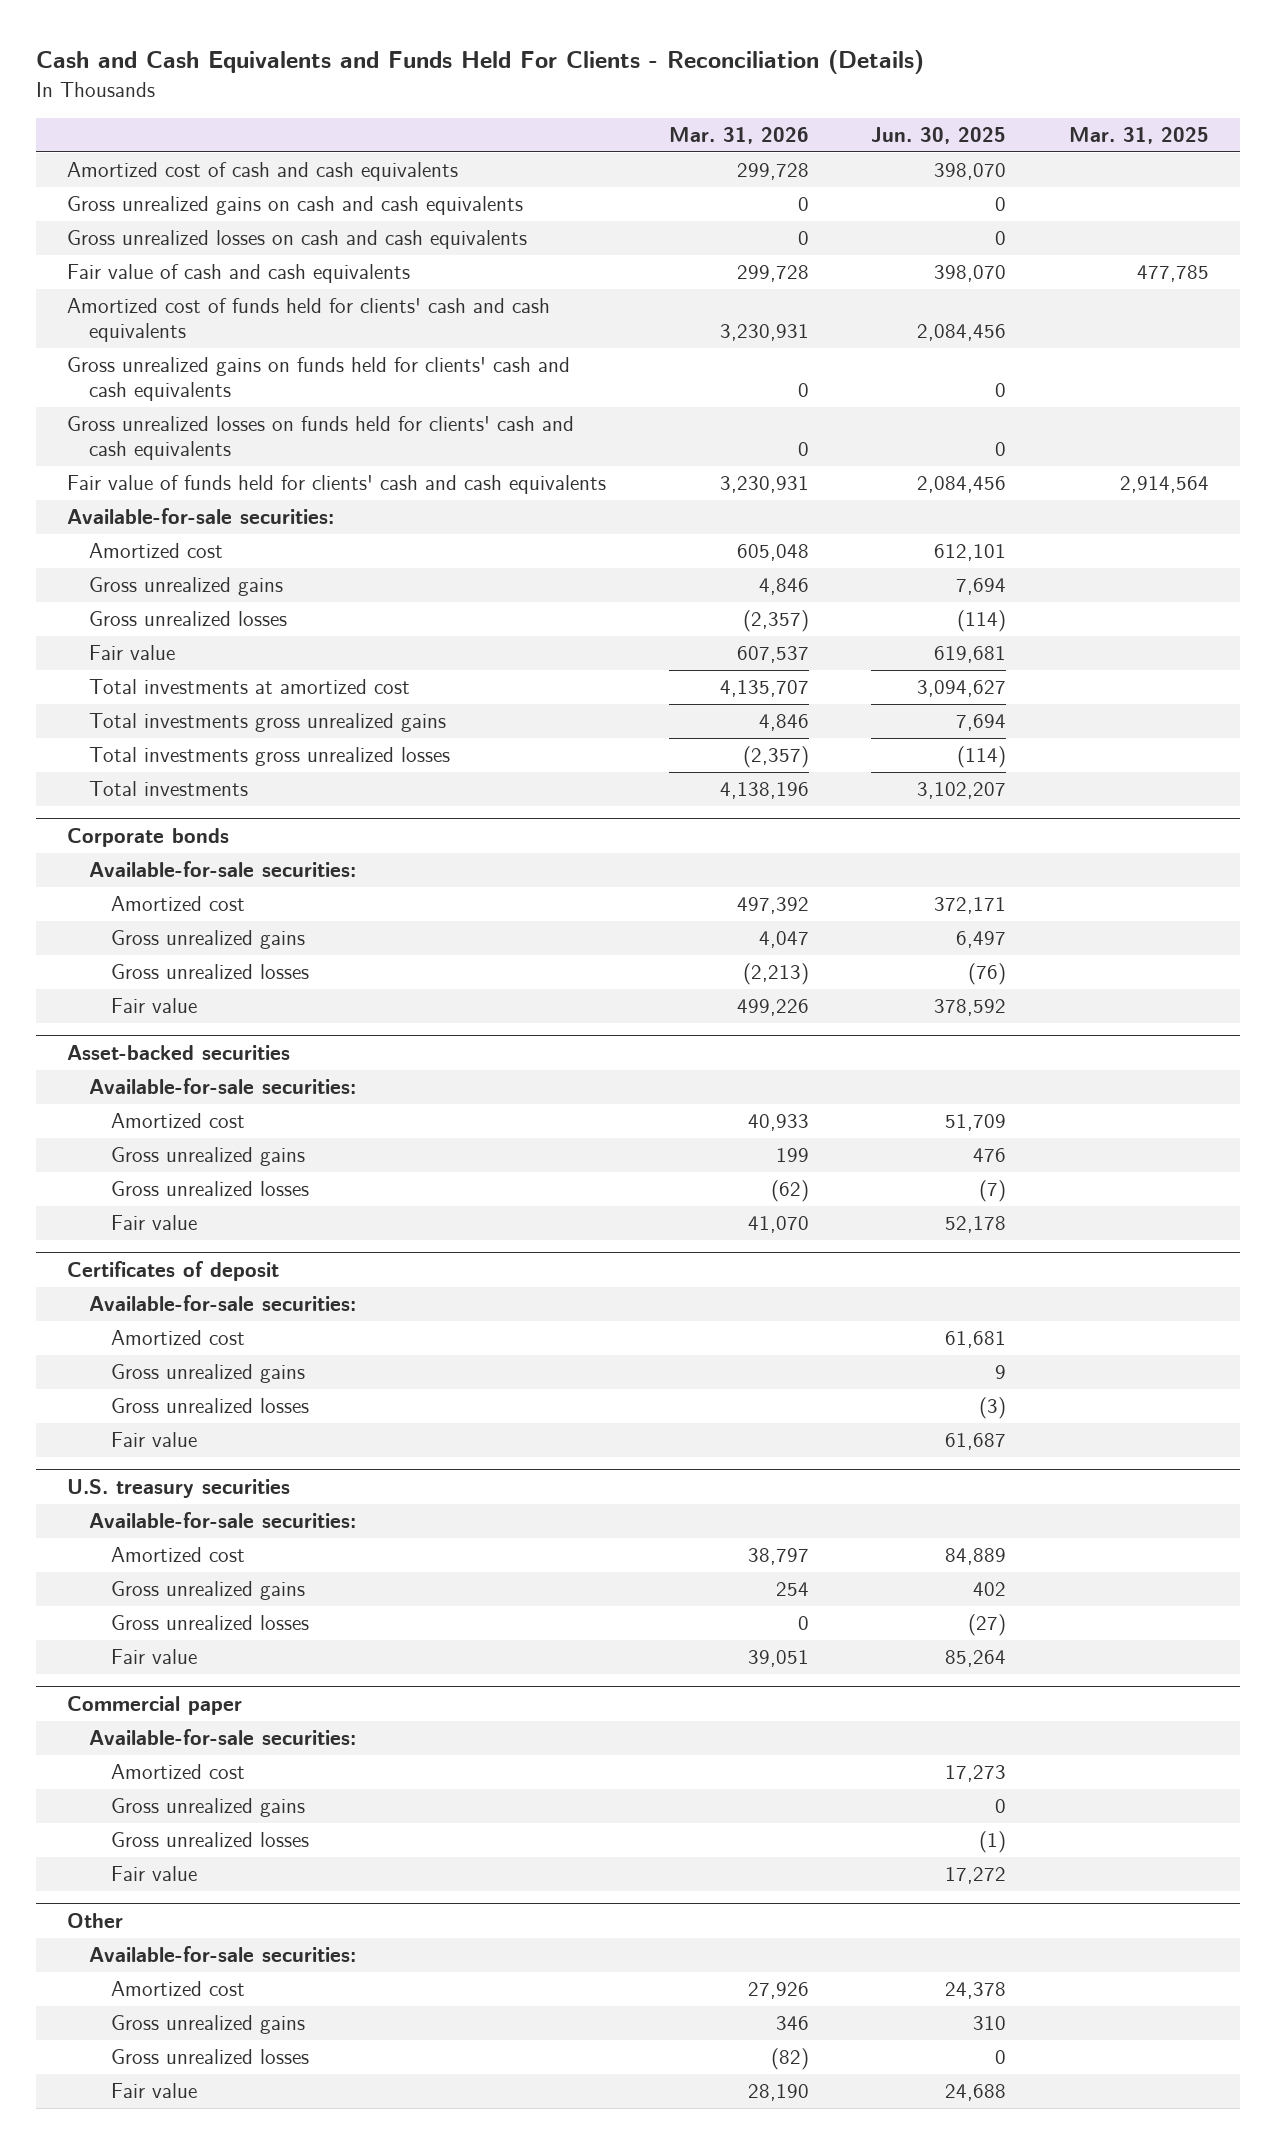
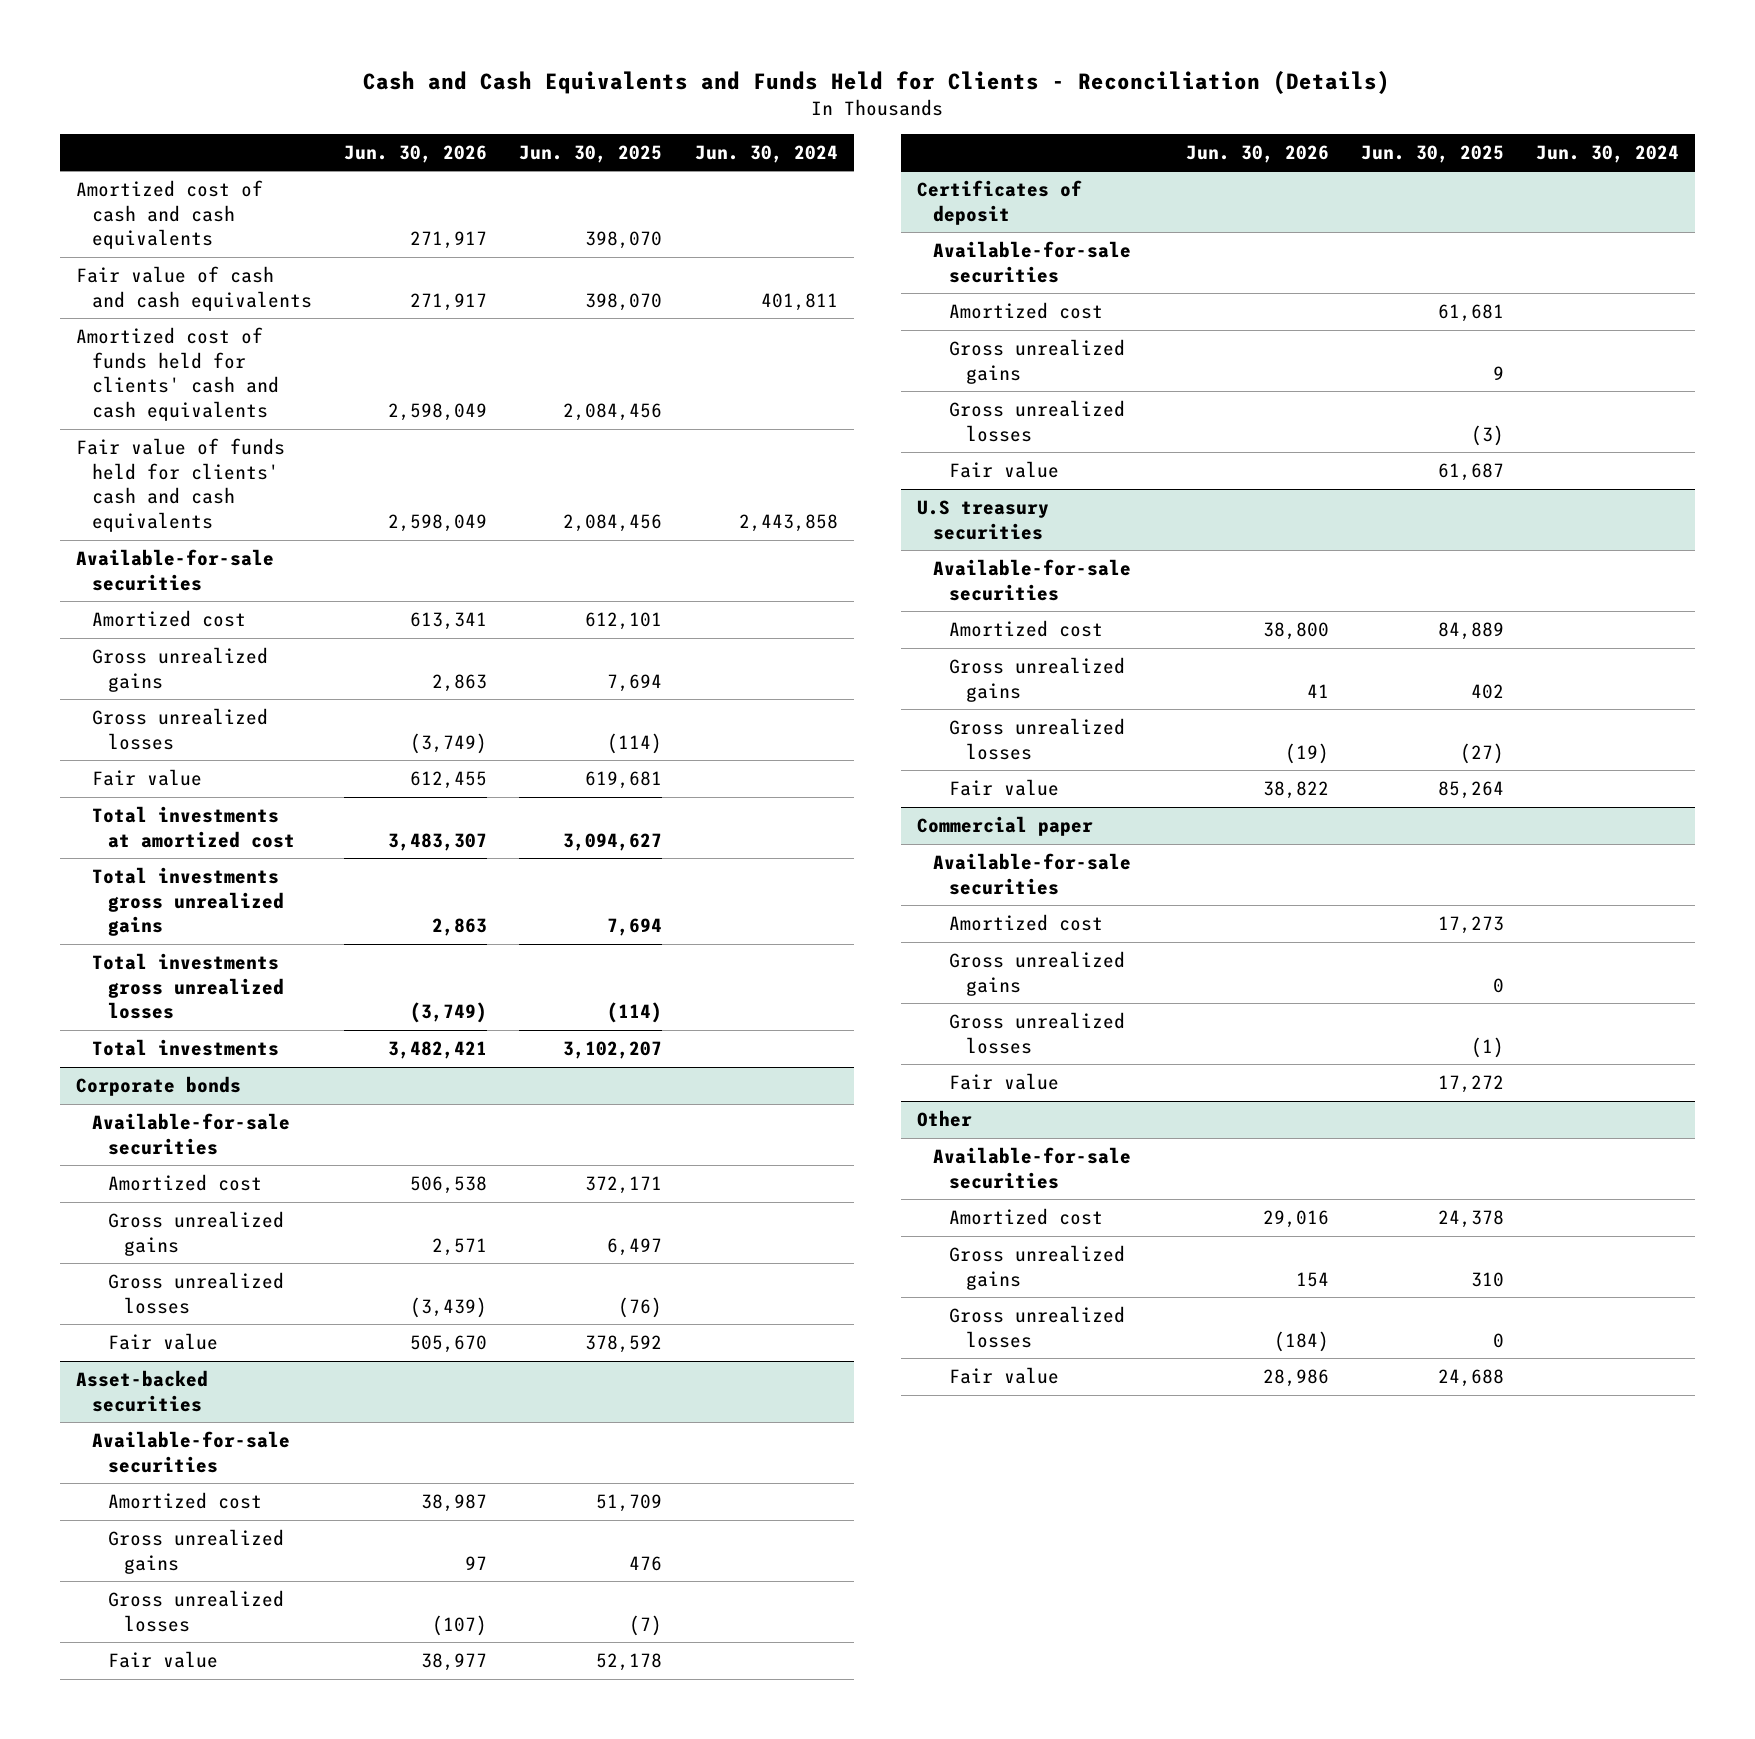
[35,50,924,75] Cash and Cash Equivalents and Funds Held For Clients - Reconciliation (Details) -> [363,71,1391,95] Cash and Cash Equivalents and Funds Held for Clients - Reconciliation (Details)
[668,127,809,145] Mar. 31, 2026 -> none
[1068,127,1209,145] Mar. 31, 2025 -> none
none -> [344,144,488,163] Jun. 30, 2026
none -> [694,144,838,163] Jun. 30, 2024
[67,196,524,216] Gross unrealized gains on cash and cash equivalents -> none
[67,230,528,250] Gross unrealized losses on cash and cash equivalents -> none
[67,357,571,402] Gross unrealized gains on funds held for clients' cash and cash equivalents -> none
[67,416,575,461] Gross unrealized losses on funds held for clients' cash and cash equivalents -> none
[67,508,335,525] Available-for-sale securities: -> [75,548,274,591] Available-for-sale securities
[89,861,357,878] Available-for-sale securities: -> [92,1112,291,1155] Available-for-sale securities
[89,1078,357,1095] Available-for-sale securities: -> [92,1430,291,1473] Available-for-sale securities
[89,1295,357,1312] Available-for-sale securities: -> [933,240,1132,283] Available-for-sale securities
[67,1478,291,1498] U.S. treasury securities -> [917,499,1050,540] U.S treasury securities
[89,1512,357,1529] Available-for-sale securities: -> [933,558,1132,601] Available-for-sale securities
[89,1729,357,1746] Available-for-sale securities: -> [933,852,1132,895] Available-for-sale securities
[89,1946,357,1963] Available-for-sale securities: -> [933,1146,1132,1189] Available-for-sale securities

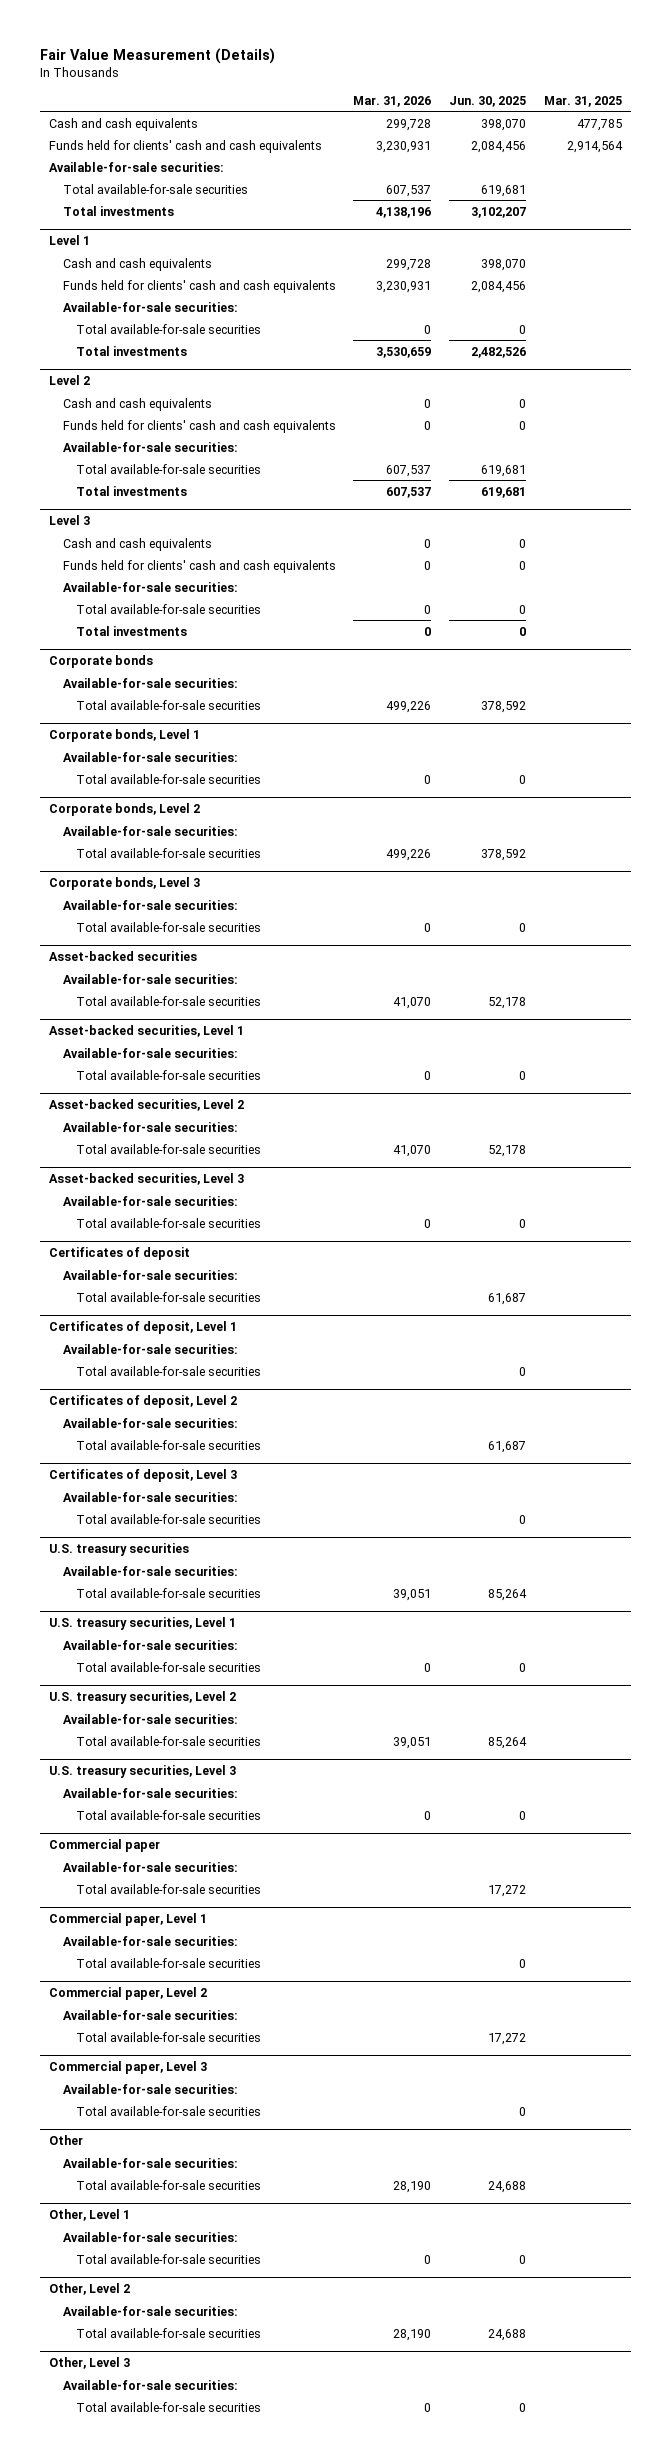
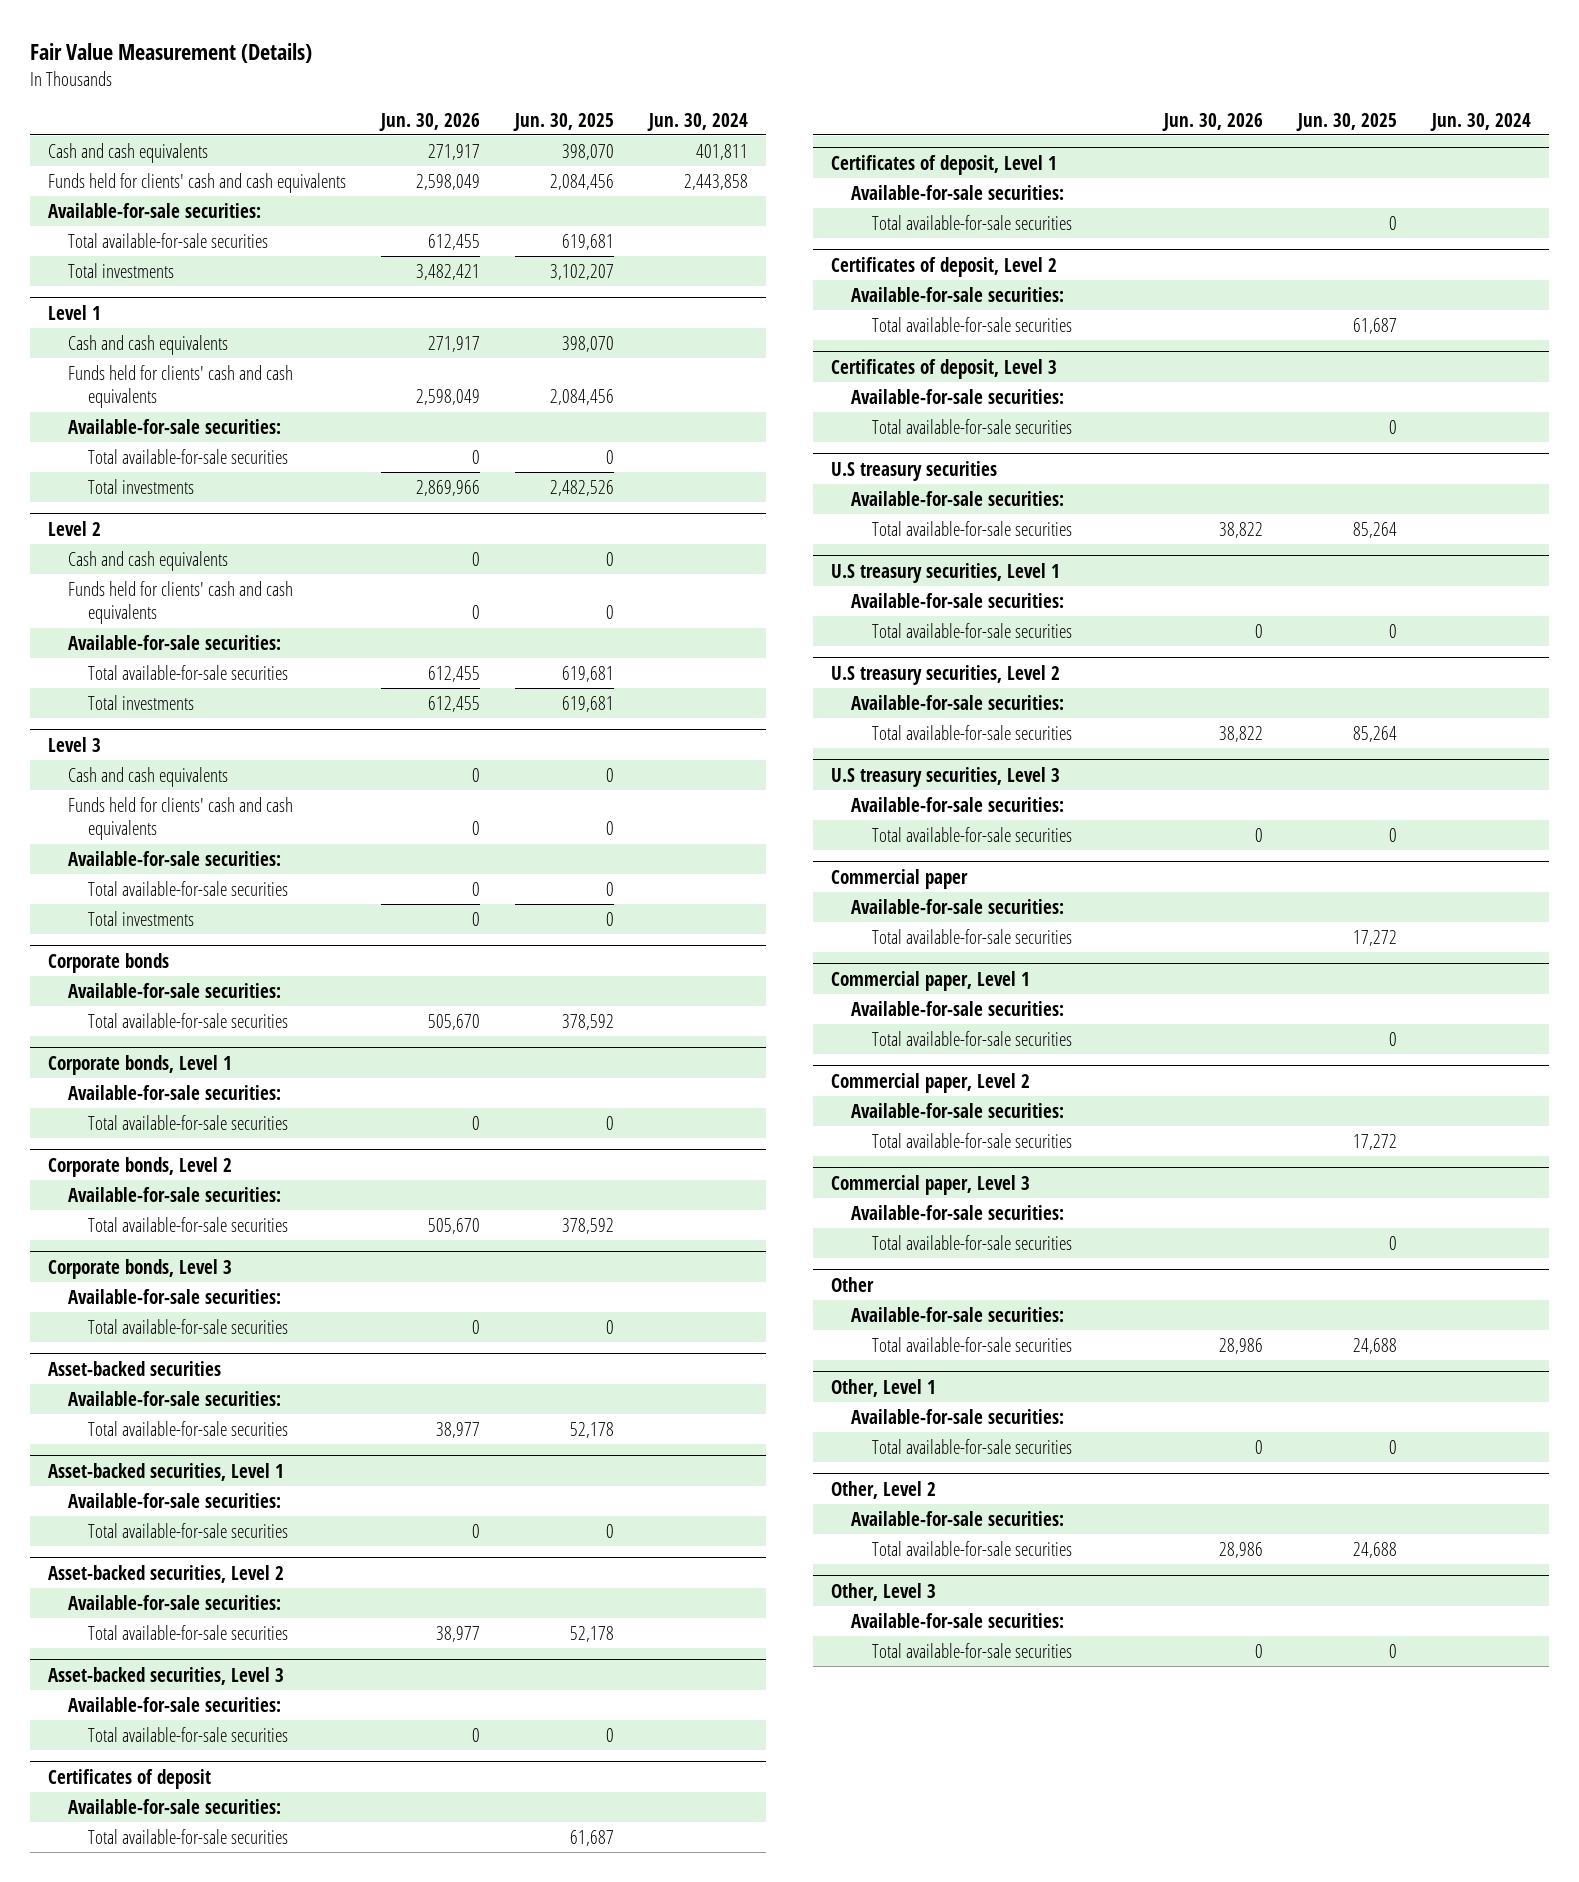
[353,95,432,107] Mar. 31, 2026 -> none
[543,95,622,107] Mar. 31, 2025 -> none
none -> [378,112,480,131] Jun. 30, 2026
none -> [647,112,749,131] Jun. 30, 2024
[49,1542,190,1556] U.S. treasury securities -> [831,460,998,481] U.S treasury securities
[49,1616,237,1630] U.S. treasury securities, Level 1 -> [831,562,1061,583] U.S treasury securities, Level 1
[49,1690,237,1704] U.S. treasury securities, Level 2 -> [831,664,1061,685] U.S treasury securities, Level 2
[49,1764,237,1778] U.S. treasury securities, Level 3 -> [831,766,1061,787] U.S treasury securities, Level 3

